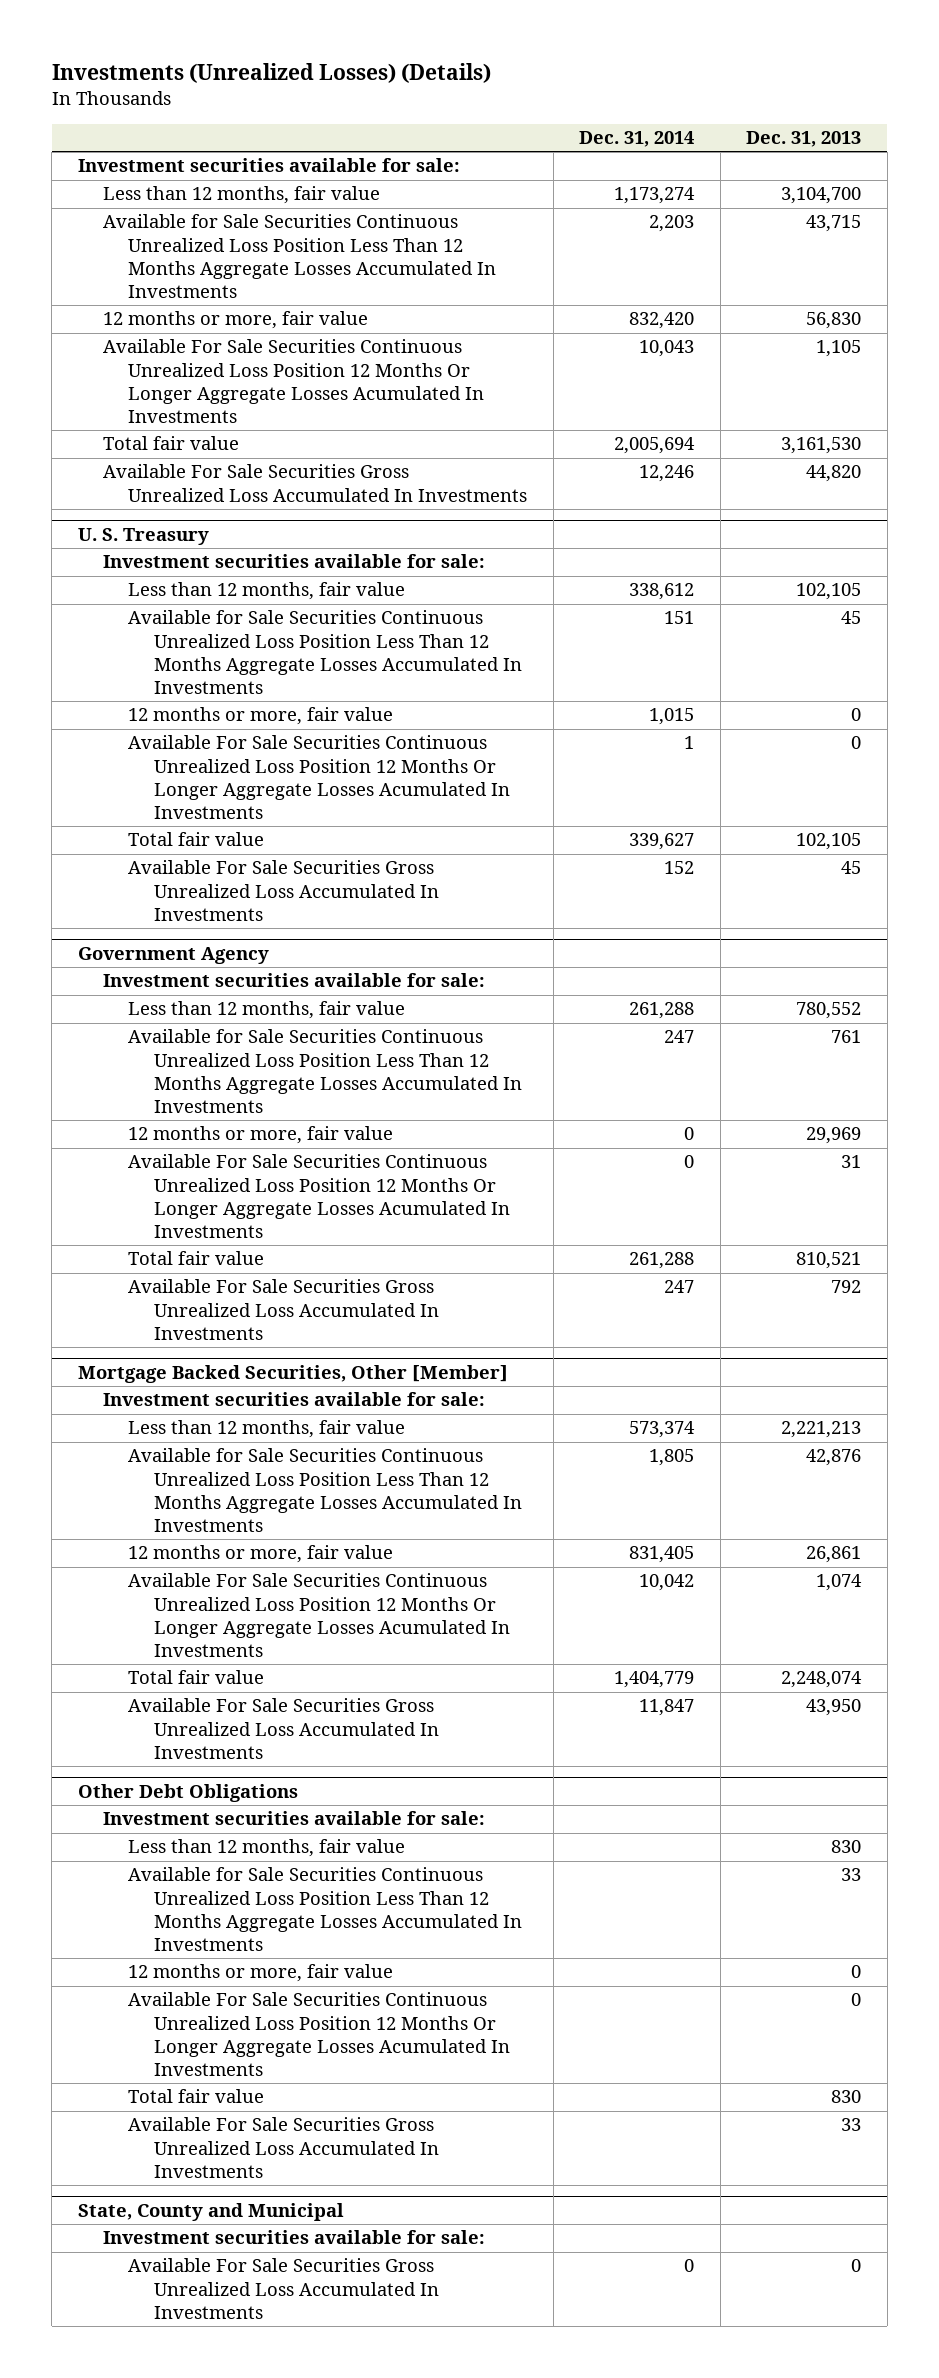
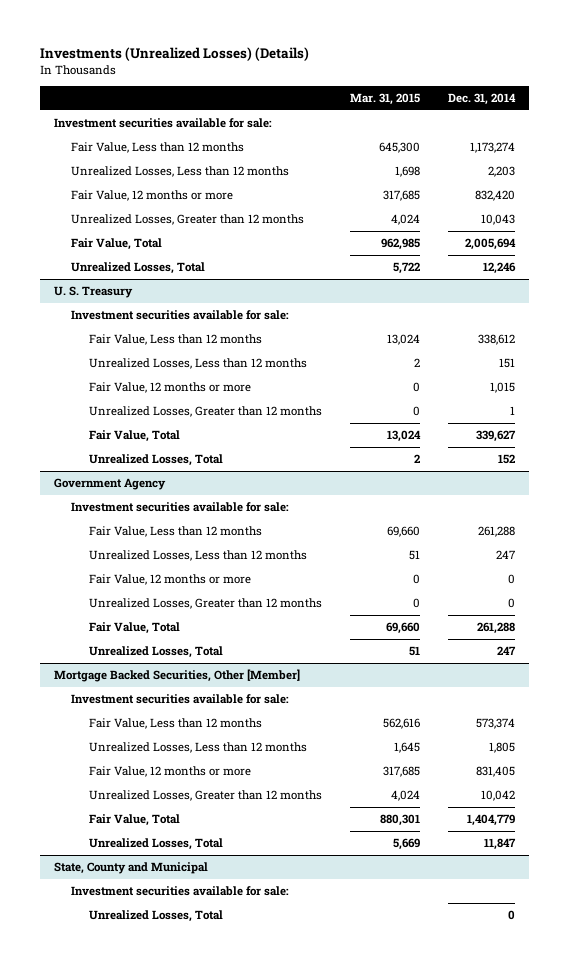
[746,131,862,148] Dec. 31, 2013 -> none
none -> [349,93,420,106] Mar. 31, 2015
[103,186,381,205] Less than 12 months, fair value -> [71,142,245,154] Fair Value, Less than 12 months
[103,214,497,299] Available for Sale Securities Continuous Unrealized Loss Position Less Than 12 Months Aggregate Losses Accumulated In Investments -> [71,166,290,178] Unrealized Losses, Less than 12 months
[103,311,369,330] 12 months or more, fair value -> [71,190,234,202] Fair Value, 12 months or more
[103,339,485,424] Available For Sale Securities Continuous Unrealized Loss Position 12 Months Or Longer Aggregate Losses Acumulated In Investments -> [71,214,305,226] Unrealized Losses, Greater than 12 months
[103,436,240,451] Total fair value -> [71,238,163,251] Fair Value, Total
[103,464,528,502] Available For Sale Securities Gross Unrealized Loss Accumulated In Investments -> [71,262,206,275] Unrealized Losses, Total
[128,735,510,820] Available For Sale Securities Continuous Unrealized Loss Position 12 Months Or Longer Aggregate Losses Acumulated In Investments -> none
[128,582,406,601] Less than 12 months, fair value -> [88,334,262,346] Fair Value, Less than 12 months
[128,610,522,695] Available for Sale Securities Continuous Unrealized Loss Position Less Than 12 Months Aggregate Losses Accumulated In Investments -> [88,358,307,370] Unrealized Losses, Less than 12 months
[128,707,394,726] 12 months or more, fair value -> [88,382,251,394] Fair Value, 12 months or more
none -> [88,406,322,418] Unrealized Losses, Greater than 12 months
[128,832,265,847] Total fair value -> [88,430,180,443] Fair Value, Total
[128,860,439,921] Available For Sale Securities Gross Unrealized Loss Accumulated In Investments -> [88,454,223,467] Unrealized Losses, Total
[128,1154,510,1239] Available For Sale Securities Continuous Unrealized Loss Position 12 Months Or Longer Aggregate Losses Acumulated In Investments -> none
[128,1001,406,1020] Less than 12 months, fair value -> [88,526,262,538] Fair Value, Less than 12 months
[128,1029,522,1114] Available for Sale Securities Continuous Unrealized Loss Position Less Than 12 Months Aggregate Losses Accumulated In Investments -> [88,550,307,562] Unrealized Losses, Less than 12 months
[128,1126,394,1145] 12 months or more, fair value -> [88,574,251,586] Fair Value, 12 months or more
none -> [88,598,322,610] Unrealized Losses, Greater than 12 months
[128,1251,265,1266] Total fair value -> [88,622,180,635] Fair Value, Total
[128,1279,439,1340] Available For Sale Securities Gross Unrealized Loss Accumulated In Investments -> [88,646,223,659] Unrealized Losses, Total
[77,1784,298,1803] Other Debt Obligations -> none
[103,1811,486,1826] Investment securities available for sale: -> none
[128,1839,406,1858] Less than 12 months, fair value -> none
[128,1867,522,1952] Available for Sale Securities Continuous Unrealized Loss Position Less Than 12 Months Aggregate Losses Accumulated In Investments -> none
[128,1964,394,1983] 12 months or more, fair value -> none
[128,1992,510,2077] Available For Sale Securities Continuous Unrealized Loss Position 12 Months Or Longer Aggregate Losses Acumulated In Investments -> none
[128,2089,265,2104] Total fair value -> none
[128,2117,439,2178] Available For Sale Securities Gross Unrealized Loss Accumulated In Investments -> none
[128,1420,406,1439] Less than 12 months, fair value -> [88,718,262,730] Fair Value, Less than 12 months
[128,1448,522,1533] Available for Sale Securities Continuous Unrealized Loss Position Less Than 12 Months Aggregate Losses Accumulated In Investments -> [88,742,307,754] Unrealized Losses, Less than 12 months
[128,1545,394,1564] 12 months or more, fair value -> [88,766,251,778] Fair Value, 12 months or more
[128,1573,510,1658] Available For Sale Securities Continuous Unrealized Loss Position 12 Months Or Longer Aggregate Losses Acumulated In Investments -> [88,790,322,802] Unrealized Losses, Greater than 12 months
[128,1670,265,1685] Total fair value -> [88,814,180,827] Fair Value, Total
[128,1698,439,1759] Available For Sale Securities Gross Unrealized Loss Accumulated In Investments -> [88,838,223,851] Unrealized Losses, Total
[128,2258,439,2319] Available For Sale Securities Gross Unrealized Loss Accumulated In Investments -> [88,910,223,923] Unrealized Losses, Total

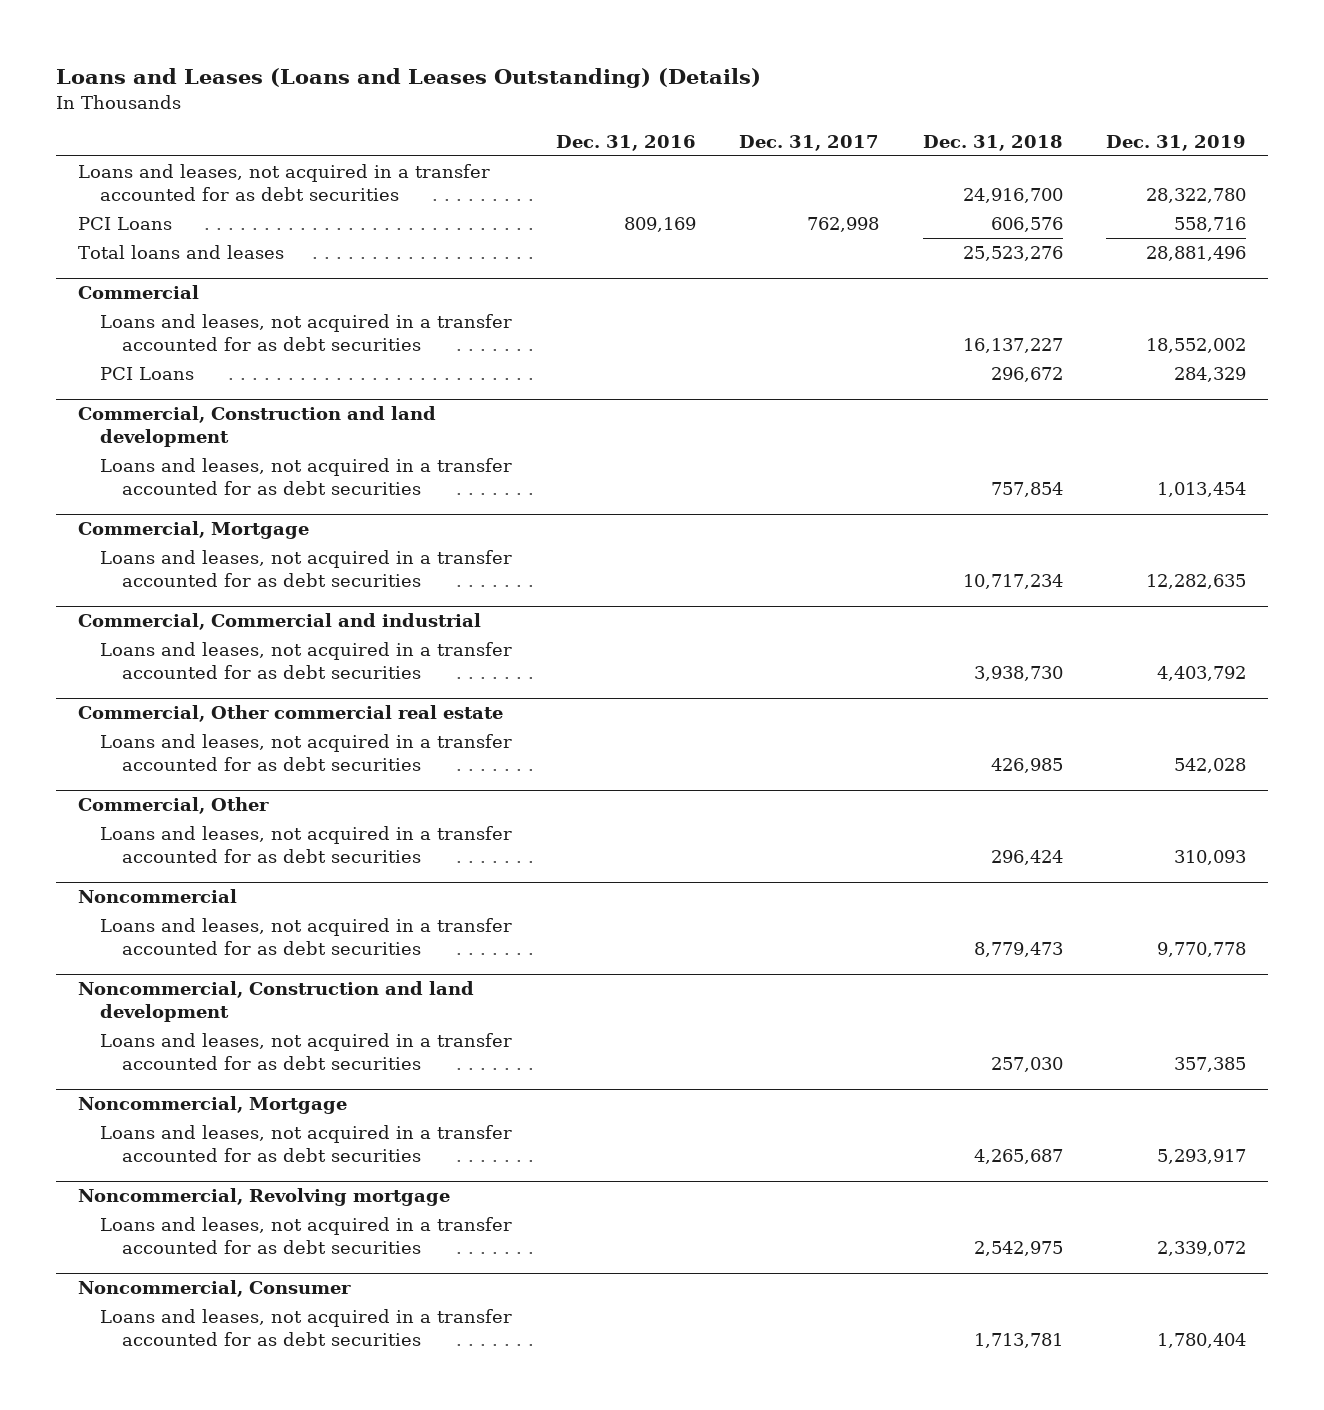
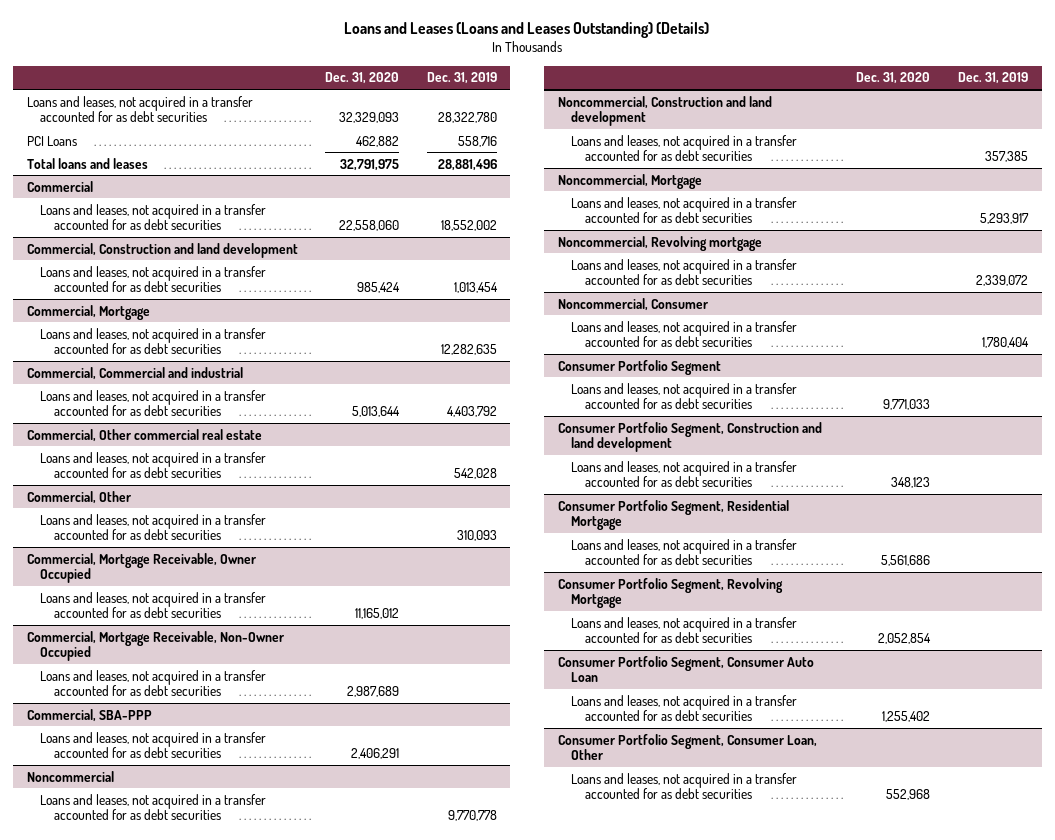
[555,135,696,152] Dec. 31, 2016 -> none
[739,135,880,152] Dec. 31, 2017 -> none
[922,135,1063,152] Dec. 31, 2018 -> none
none -> [325,72,400,85] Dec. 31, 2020
[100,367,195,381] PCI Loans -> none
none -> [26,552,257,584] Commercial, Mortgage Receivable, Owner Occupied
none -> [40,591,267,619] Loans and leases, not acquired in a transfer accounted for as debt securities
none -> [26,630,285,662] Commercial, Mortgage Receivable, Non-Owner Occupied
none -> [40,669,267,697] Loans and leases, not acquired in a transfer accounted for as debt securities
none -> [26,708,152,722] Commercial, SBA-PPP
none -> [40,731,267,759] Loans and leases, not acquired in a transfer accounted for as debt securities
none -> [557,359,721,375] Consumer Portfolio Segment
none -> [571,382,798,410] Loans and leases, not acquired in a transfer accounted for as debt securities
none -> [557,421,822,453] Consumer Portfolio Segment, Construction and land development
none -> [571,460,798,488] Loans and leases, not acquired in a transfer accounted for as debt securities
none -> [557,499,789,531] Consumer Portfolio Segment, Residential Mortgage
none -> [571,538,798,566] Loans and leases, not acquired in a transfer accounted for as debt securities
none -> [557,577,783,609] Consumer Portfolio Segment, Revolving Mortgage
none -> [571,616,798,644] Loans and leases, not acquired in a transfer accounted for as debt securities
none -> [557,655,814,683] Consumer Portfolio Segment, Consumer Auto Loan
none -> [571,694,798,722] Loans and leases, not acquired in a transfer accounted for as debt securities
none -> [557,733,817,761] Consumer Portfolio Segment, Consumer Loan, Other
none -> [571,772,798,800] Loans and leases, not acquired in a transfer accounted for as debt securities

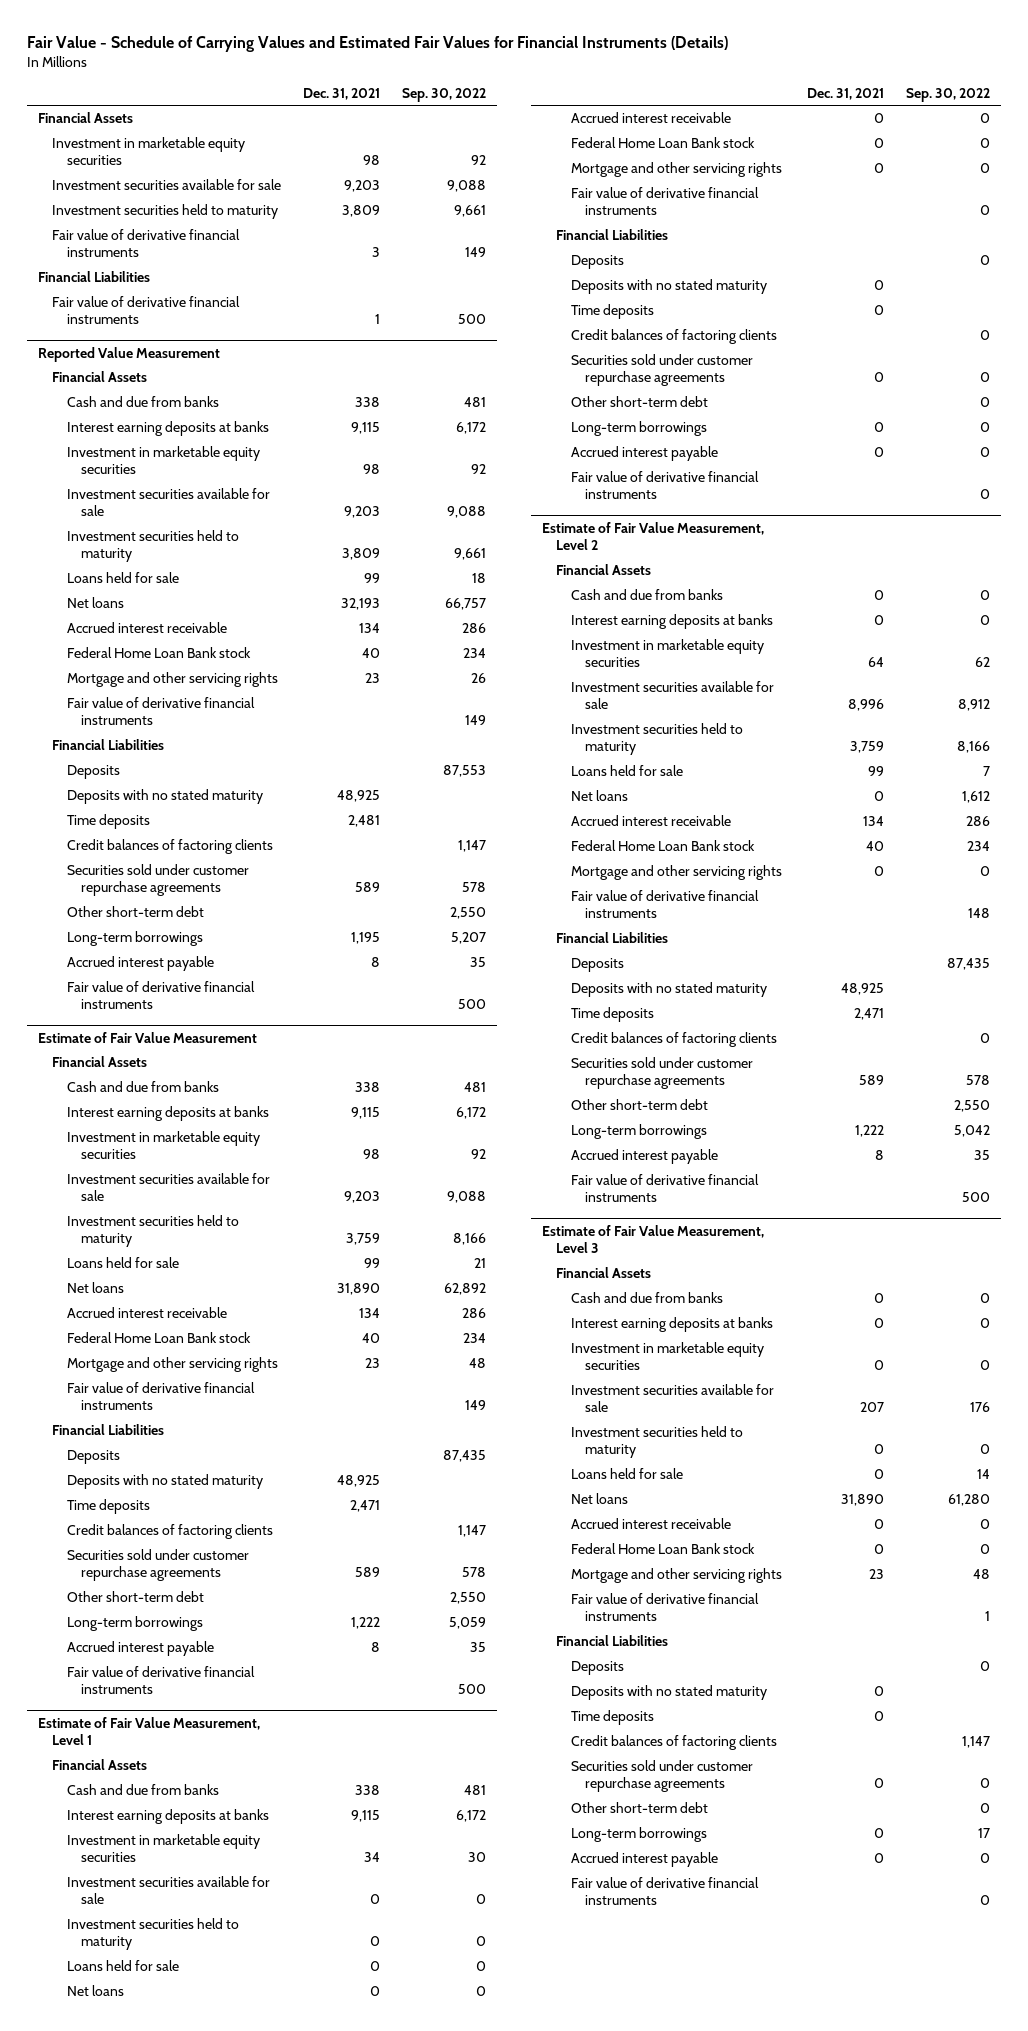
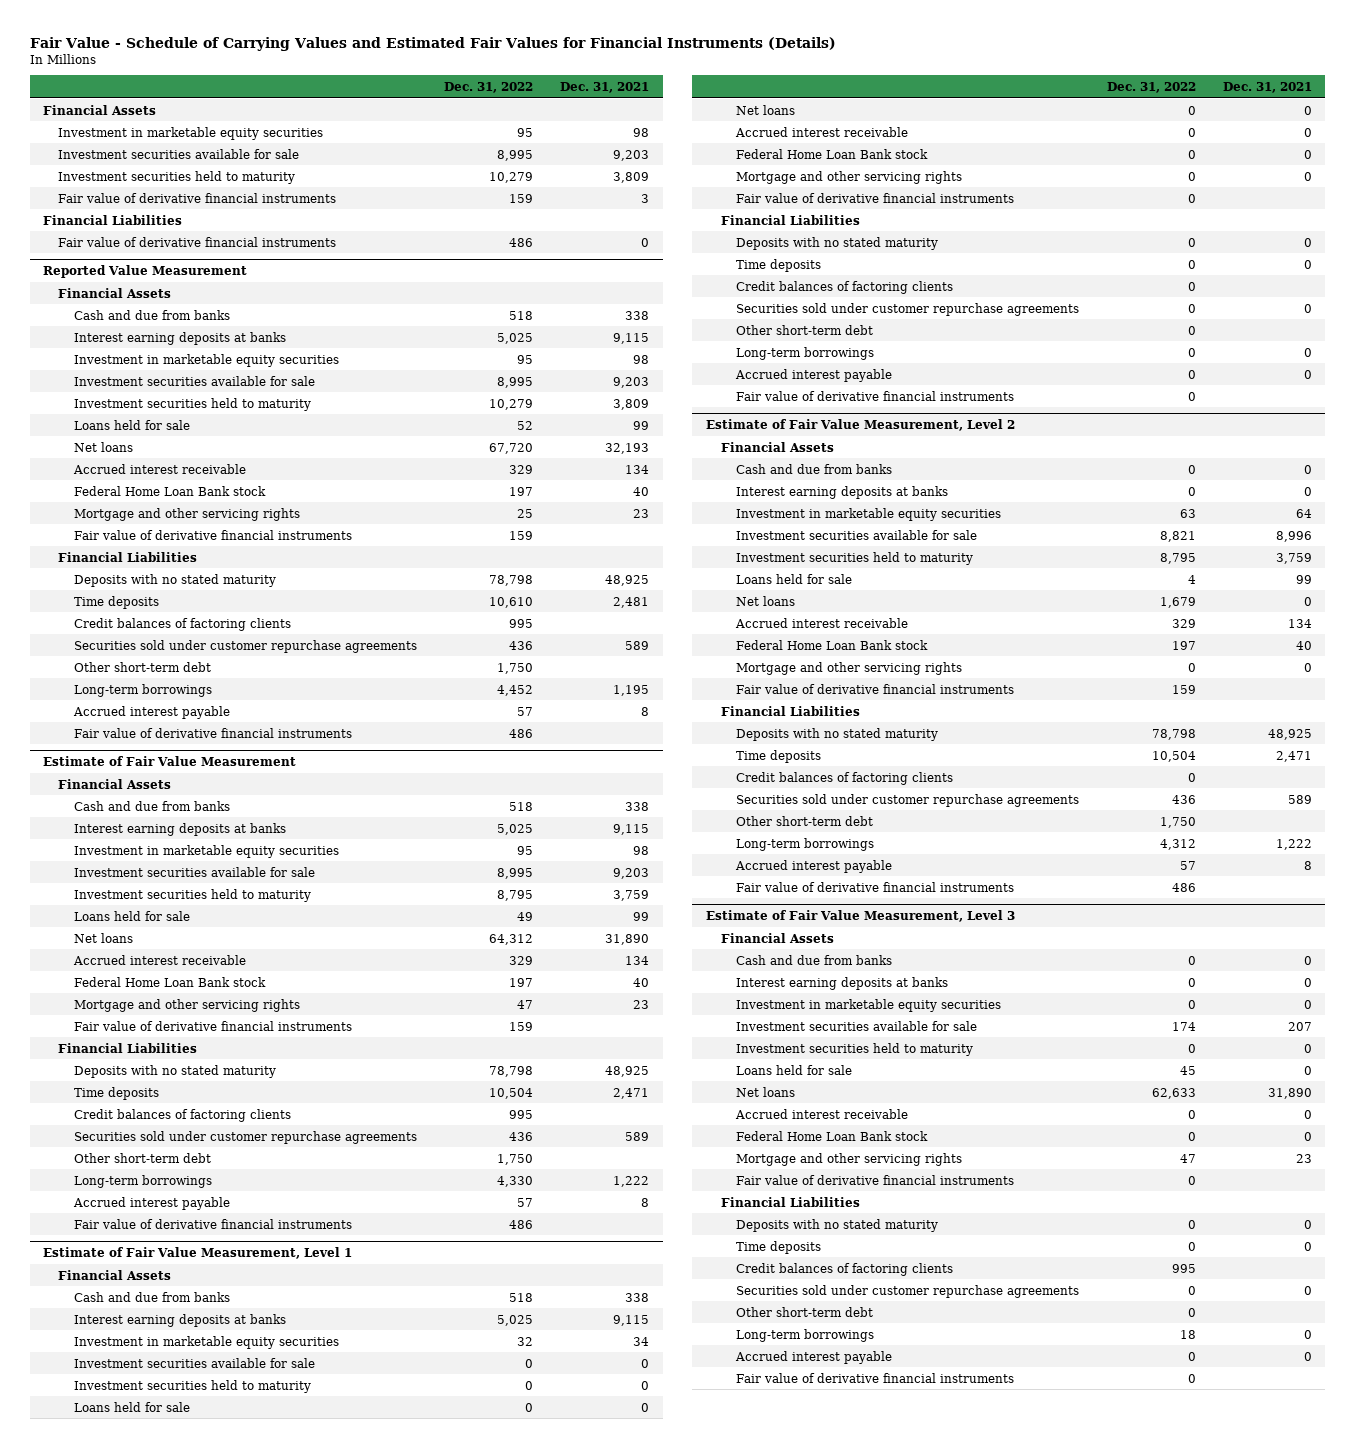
[401,87,486,102] Sep. 30, 2022 -> none
none -> [443,81,533,93] Dec. 31, 2022
[374,314,380,325] 1 -> [641,237,650,247] 0
[66,765,120,780] Deposits -> none
[66,1450,120,1465] Deposits -> none
[570,255,624,270] Deposits -> none
[570,958,624,973] Deposits -> none
[570,1661,624,1676] Deposits -> none

